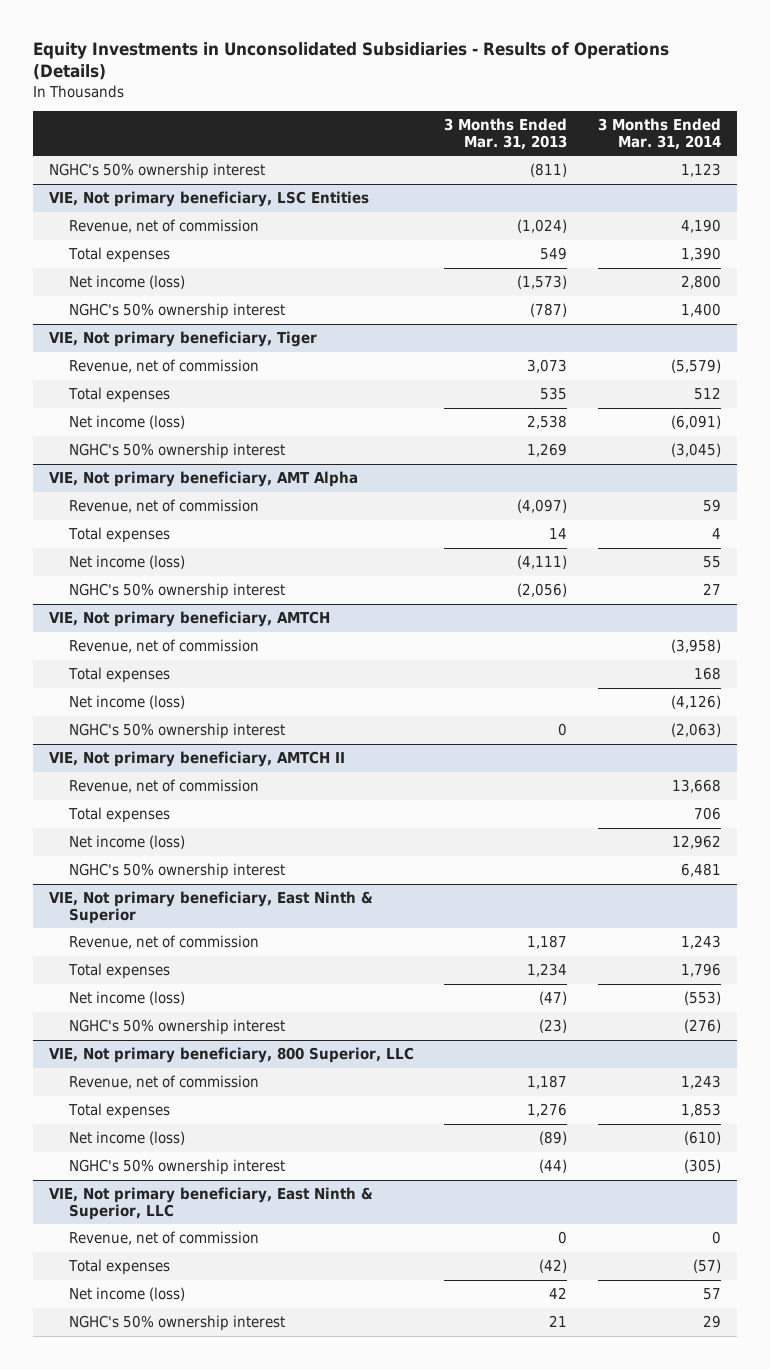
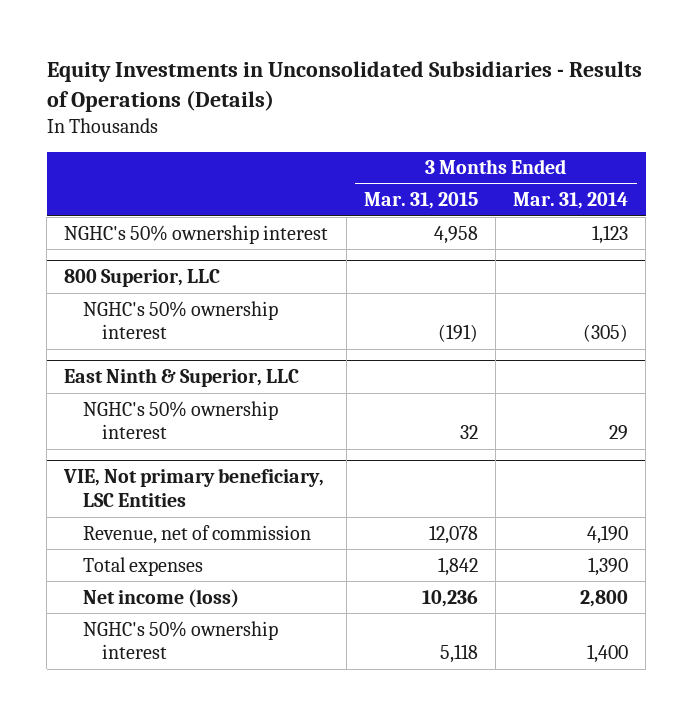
[444,118,568,150] 3 Months Ended Mar. 31, 2013 -> none
none -> [363,192,478,210] Mar. 31, 2015
none -> [64,269,221,288] 800 Superior, LLC
none -> [83,300,279,340] NGHC's 50% ownership interest
none -> [64,368,300,388] East Ninth & Superior, LLC
none -> [83,400,279,440] NGHC's 50% ownership interest
[48,331,317,348] VIE, Not primary beneficiary, Tiger -> none
[68,359,259,374] Revenue, net of commission -> none
[67,387,170,404] Total expenses -> none
[68,415,185,430] Net income (loss) -> none
[68,443,285,460] NGHC's 50% ownership interest -> none
[48,471,358,488] VIE, Not primary beneficiary, AMT Alpha -> none
[68,499,259,514] Revenue, net of commission -> none
[67,527,170,544] Total expenses -> none
[68,555,185,570] Net income (loss) -> none
[68,583,285,600] NGHC's 50% ownership interest -> none
[48,611,330,628] VIE, Not primary beneficiary, AMTCH -> none
[68,639,259,654] Revenue, net of commission -> none
[67,667,170,684] Total expenses -> none
[68,695,185,710] Net income (loss) -> none
[68,723,285,740] NGHC's 50% ownership interest -> none
[48,751,345,768] VIE, Not primary beneficiary, AMTCH II -> none
[68,779,259,794] Revenue, net of commission -> none
[67,807,170,824] Total expenses -> none
[68,835,185,850] Net income (loss) -> none
[68,863,285,880] NGHC's 50% ownership interest -> none
[48,891,373,924] VIE, Not primary beneficiary, East Ninth & Superior -> none
[68,935,259,950] Revenue, net of commission -> none
[67,963,170,980] Total expenses -> none
[68,991,185,1006] Net income (loss) -> none
[68,1019,285,1036] NGHC's 50% ownership interest -> none
[48,1047,414,1064] VIE, Not primary beneficiary, 800 Superior, LLC -> none
[68,1075,259,1090] Revenue, net of commission -> none
[67,1103,170,1120] Total expenses -> none
[68,1131,185,1146] Net income (loss) -> none
[68,1159,285,1176] NGHC's 50% ownership interest -> none
[48,1187,373,1220] VIE, Not primary beneficiary, East Ninth & Superior, LLC -> none
[68,1231,259,1246] Revenue, net of commission -> none
[67,1259,170,1276] Total expenses -> none
[68,1287,185,1302] Net income (loss) -> none
[68,1315,285,1332] NGHC's 50% ownership interest -> none

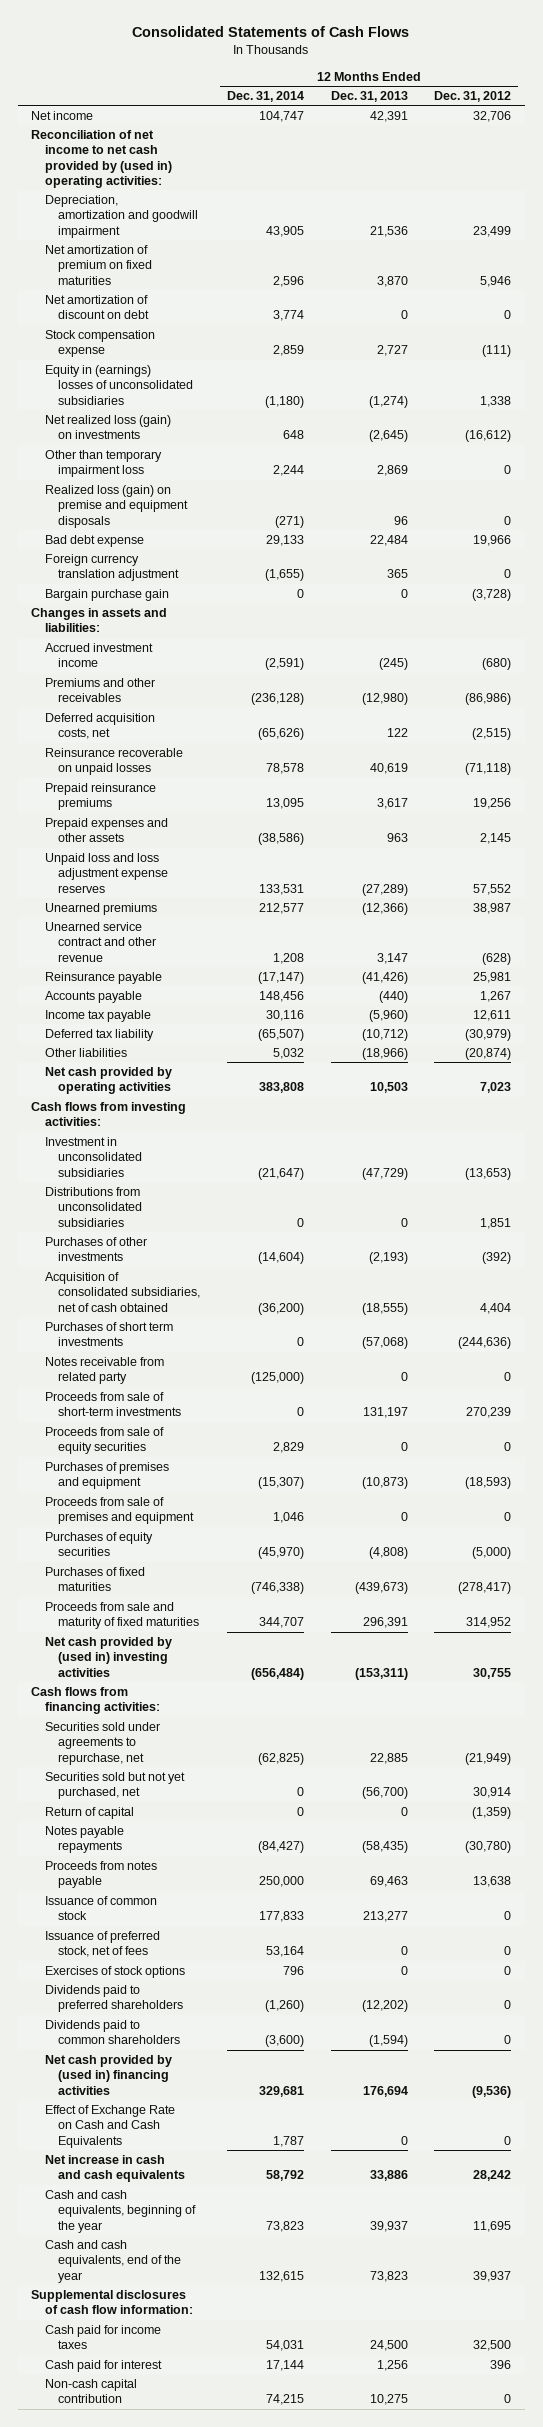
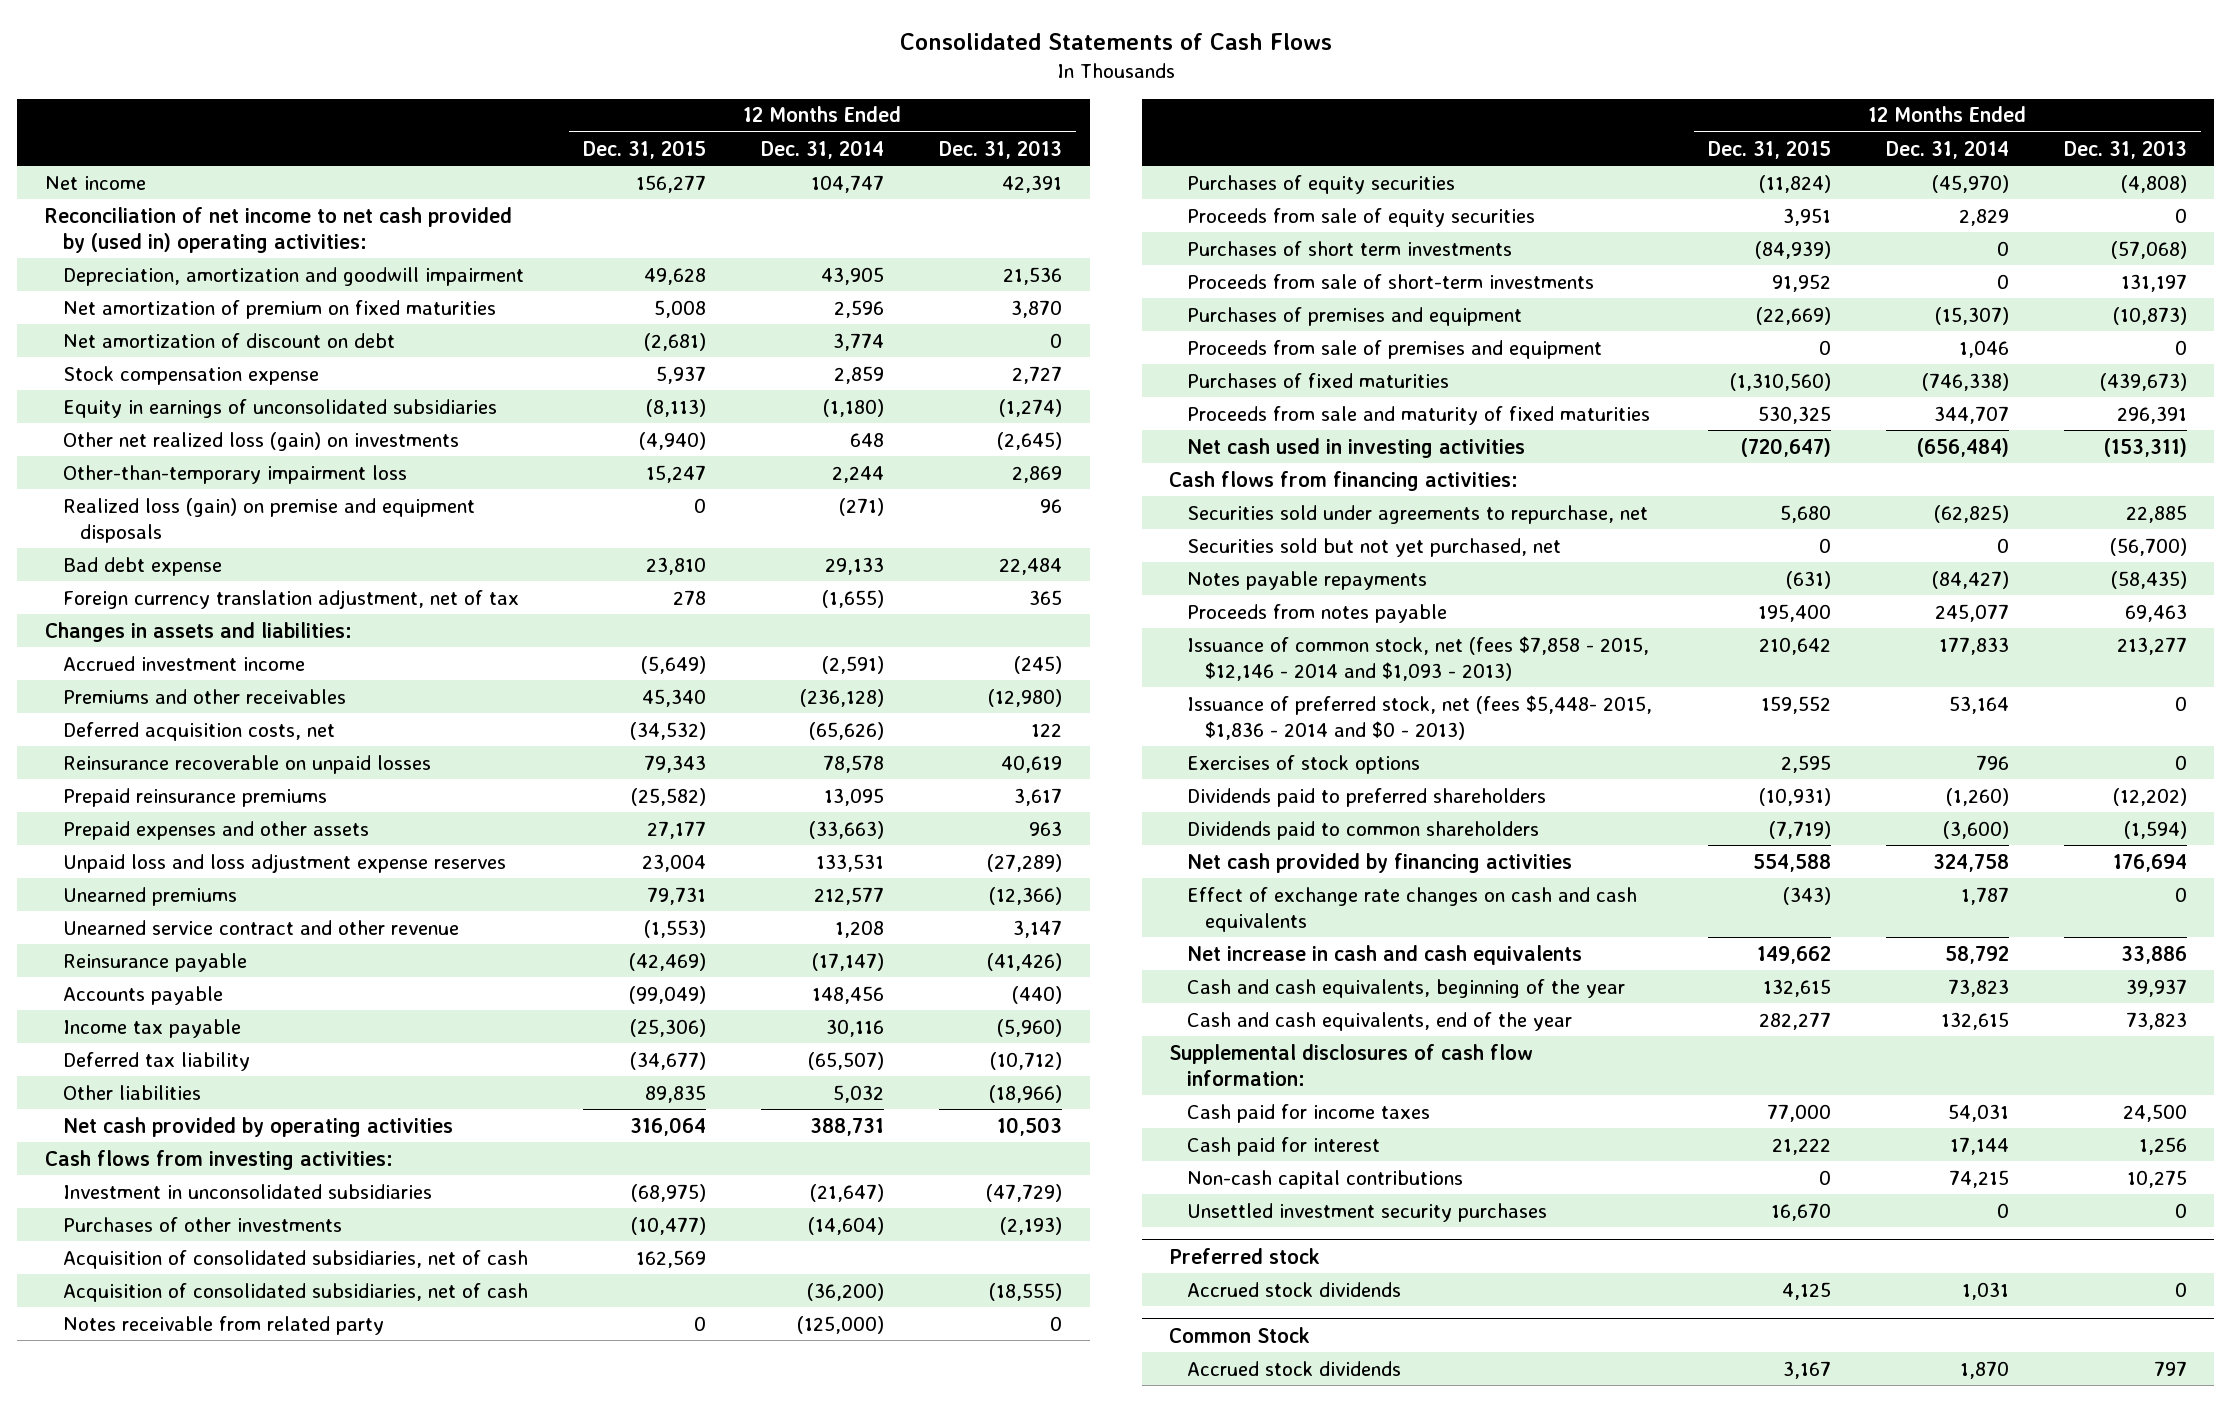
[434,91,512,103] Dec. 31, 2012 -> none
none -> [582,139,706,159] Dec. 31, 2015
[44,365,194,405] Equity in (earnings) losses of unconsolidated subsidiaries -> [62,398,497,418] Equity in earnings of unconsolidated subsidiaries
[44,415,171,440] Net realized loss (gain) on investments -> [62,431,459,451] Other net realized loss (gain) on investments
[44,450,162,478] Other than temporary impairment loss -> [62,464,407,484] Other-than-temporary impairment loss
[44,589,169,602] Bargain purchase gain -> none
[44,554,180,582] Foreign currency translation adjustment -> [62,589,519,609] Foreign currency translation adjustment, net of tax
[257,833,304,846] (38,586) -> [808,820,884,839] (33,663)
[258,1082,304,1094] 383,808 -> [809,1117,884,1136] 388,731
[44,1187,143,1227] Distributions from unconsolidated subsidiaries -> none
none -> [62,1249,528,1269] Acquisition of consolidated subsidiaries, net of cash
[44,1272,201,1312] Acquisition of consolidated subsidiaries, net of cash obtained -> [62,1282,528,1302] Acquisition of consolidated subsidiaries, net of cash
[44,1532,153,1557] Purchases of equity securities -> [1187,174,1456,194] Purchases of equity securities
[44,1322,173,1347] Purchases of short term investments -> [1187,240,1513,256] Purchases of short term investments
[44,1392,182,1417] Proceeds from sale of short-term investments -> [1187,273,1595,289] Proceeds from sale of short-term investments
[44,1637,172,1677] Net cash provided by (used in) investing activities -> [1187,437,1526,458] Net cash used in investing activities
[44,1807,134,1820] Return of capital -> none
[258,1876,304,1888] 250,000 -> [1934,603,2009,622] 245,077
[44,1896,157,1921] Issuance of common stock -> [1187,635,1650,681] Issuance of common stock, net (fees $7,858 - 2015, $12,146 - 2014 and $1,093 - 2013)
[44,1931,160,1958] Issuance of preferred stock, net of fees -> [1187,694,1653,740] Issuance of preferred stock, net (fees $5,448- 2015, $1,836 - 2014 and $0 - 2013)
[44,2055,172,2095] Net cash provided by (used in) financing activities -> [1187,852,1573,873] Net cash provided by financing activities
[258,2085,304,2097] 329,681 -> [1932,853,2009,872] 324,758
[44,2105,175,2148] Effect of Exchange Rate on Cash and Cash Equivalents -> [1187,886,1638,932] Effect of exchange rate changes on cash and cash equivalents
[44,2379,137,2404] Non-cash capital contribution -> [1187,1169,1464,1189] Non-cash capital contributions
none -> [1187,1202,1548,1222] Unsettled investment security purchases
none -> [1169,1247,1321,1264] Preferred stock
none -> [1187,1281,1402,1297] Accrued stock dividends
none -> [1169,1326,1311,1343] Common Stock
none -> [1187,1360,1402,1376] Accrued stock dividends

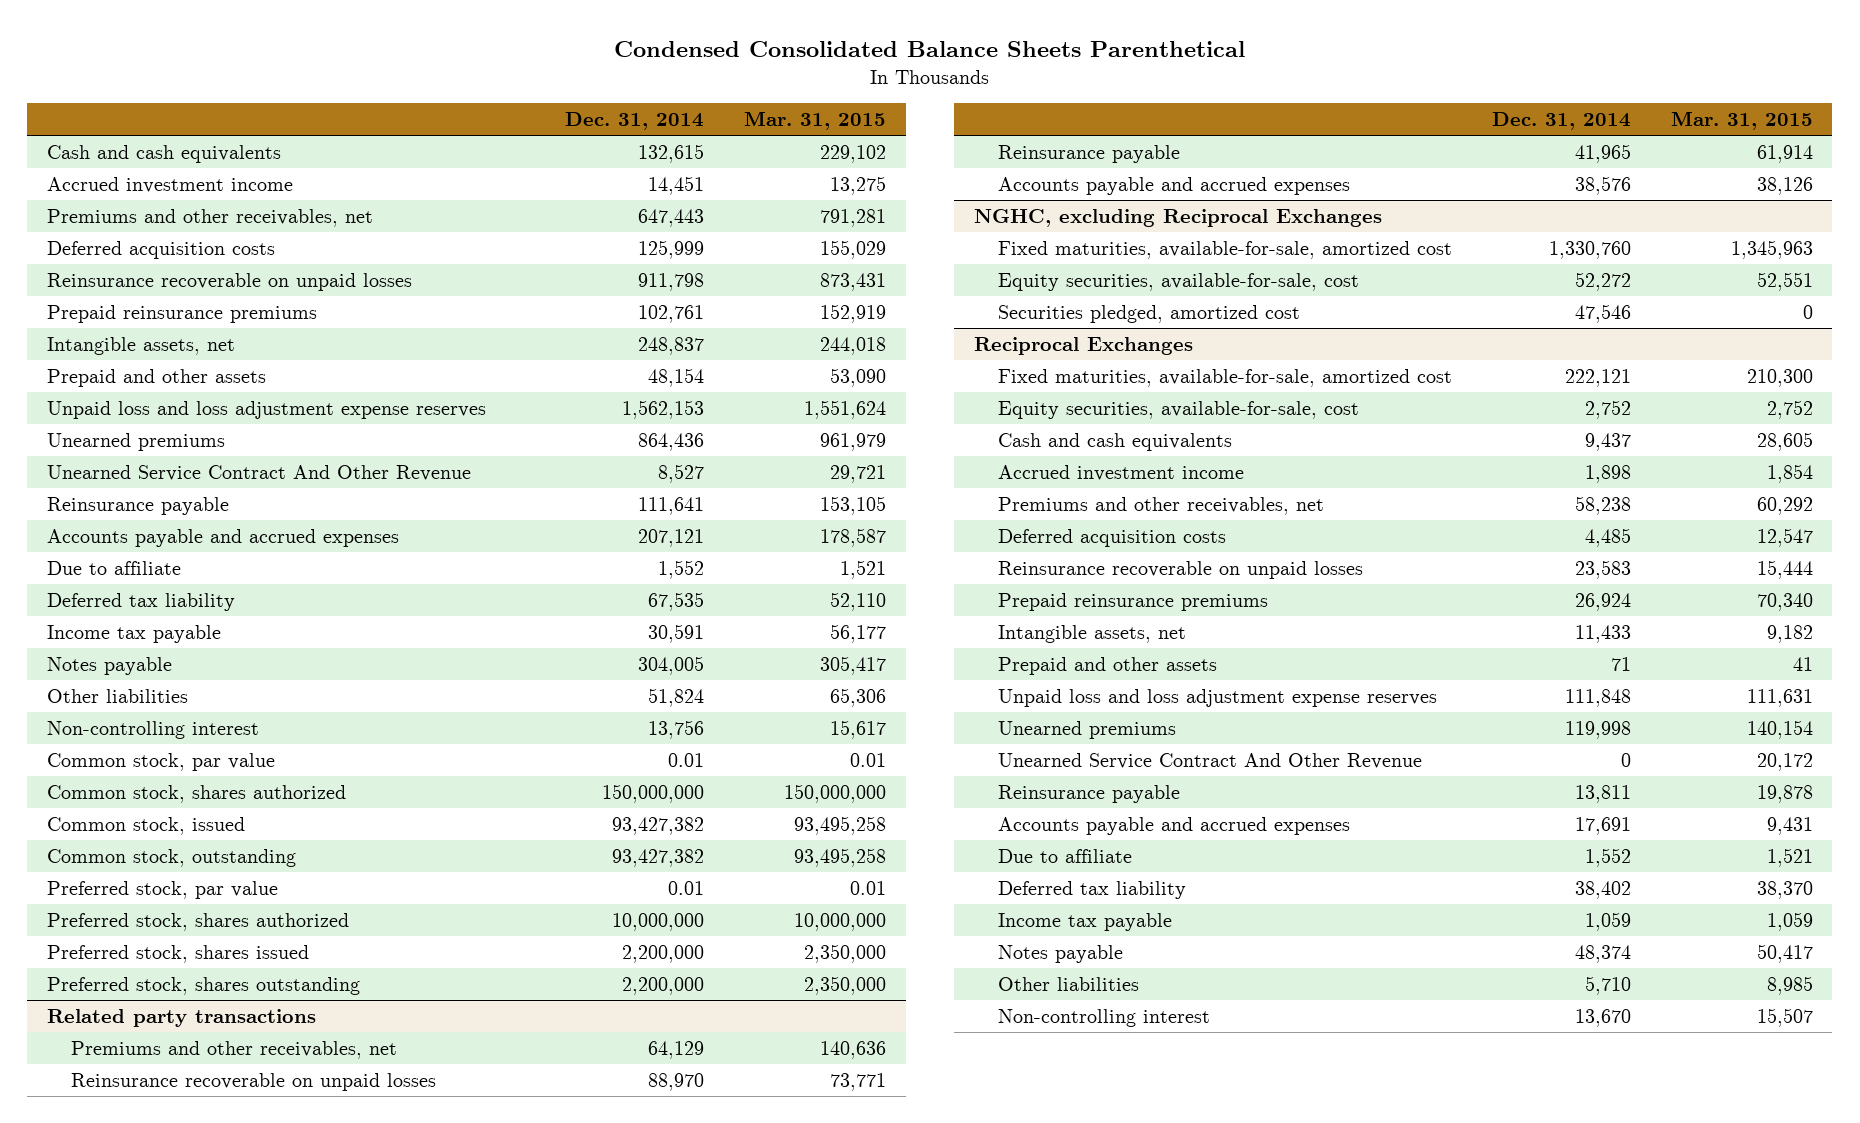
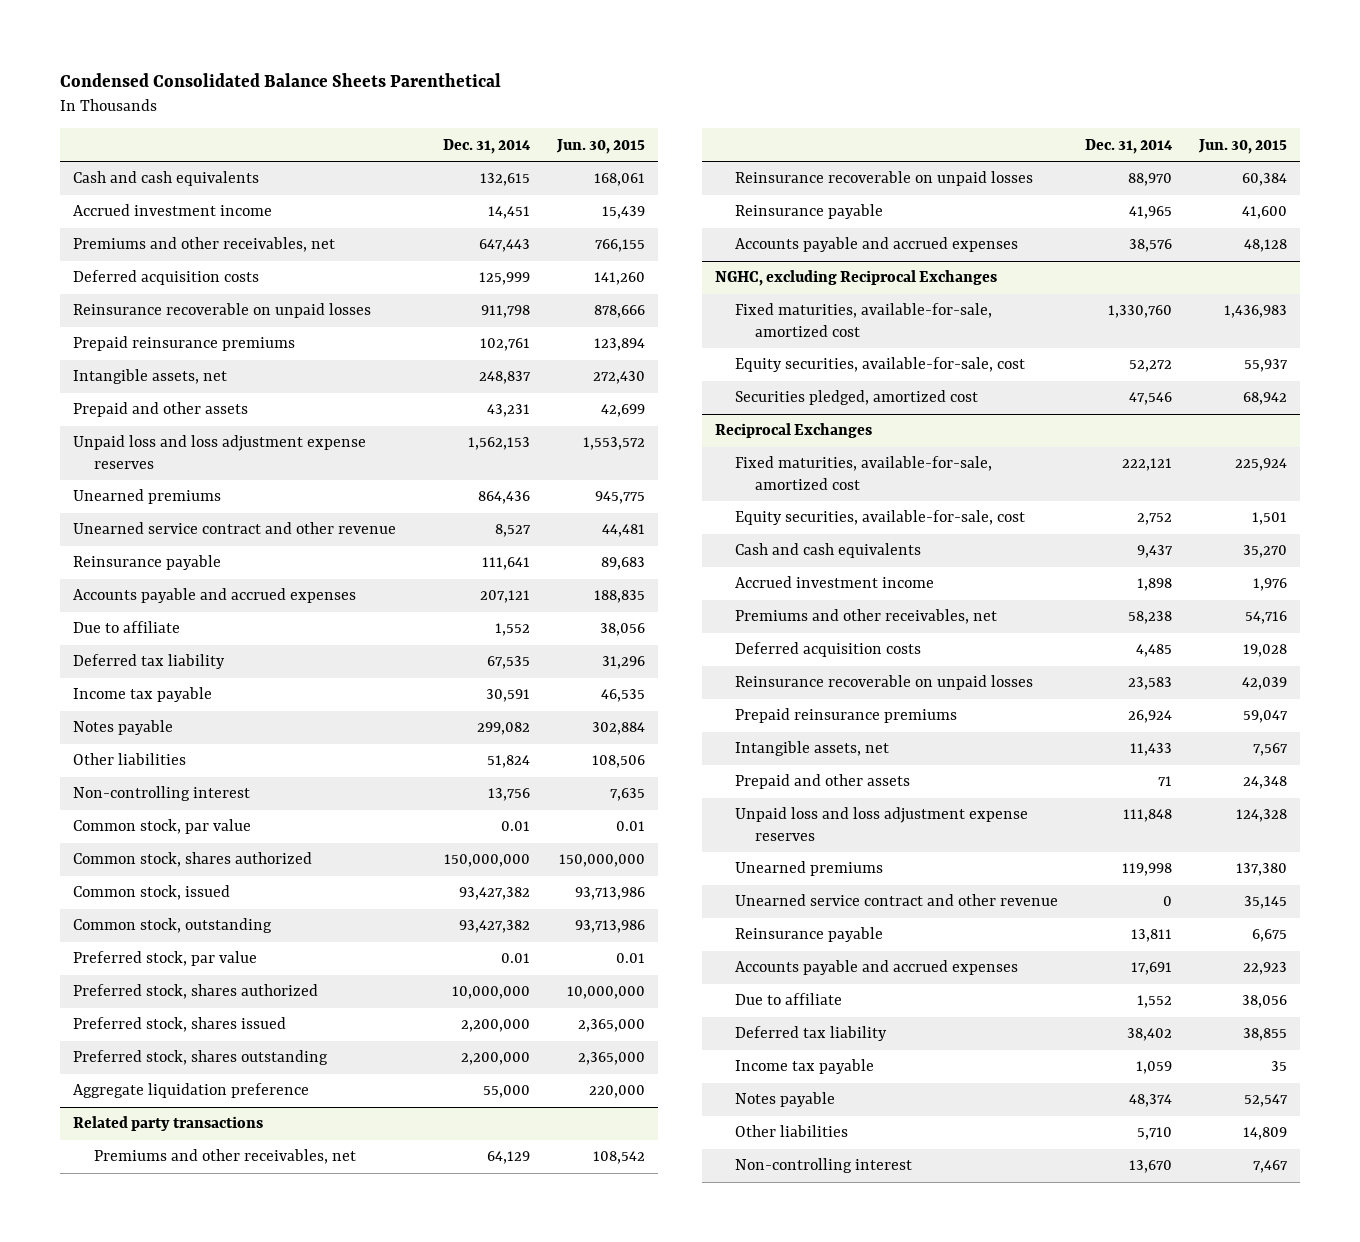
[743,110,886,130] Mar. 31, 2015 -> none
none -> [555,138,645,154] Jun. 30, 2015
[647,367,704,387] 48,154 -> [487,404,531,418] 43,231
[47,464,472,481] Unearned Service Contract And Other Revenue -> [73,522,397,535] Unearned service contract and other revenue
[637,655,704,675] 304,005 -> [477,722,531,736] 299,082
none -> [73,1083,310,1099] Aggregate liquidation preference
[997,752,1422,769] Unearned Service Contract And Other Revenue -> [735,894,1059,907] Unearned service contract and other revenue

